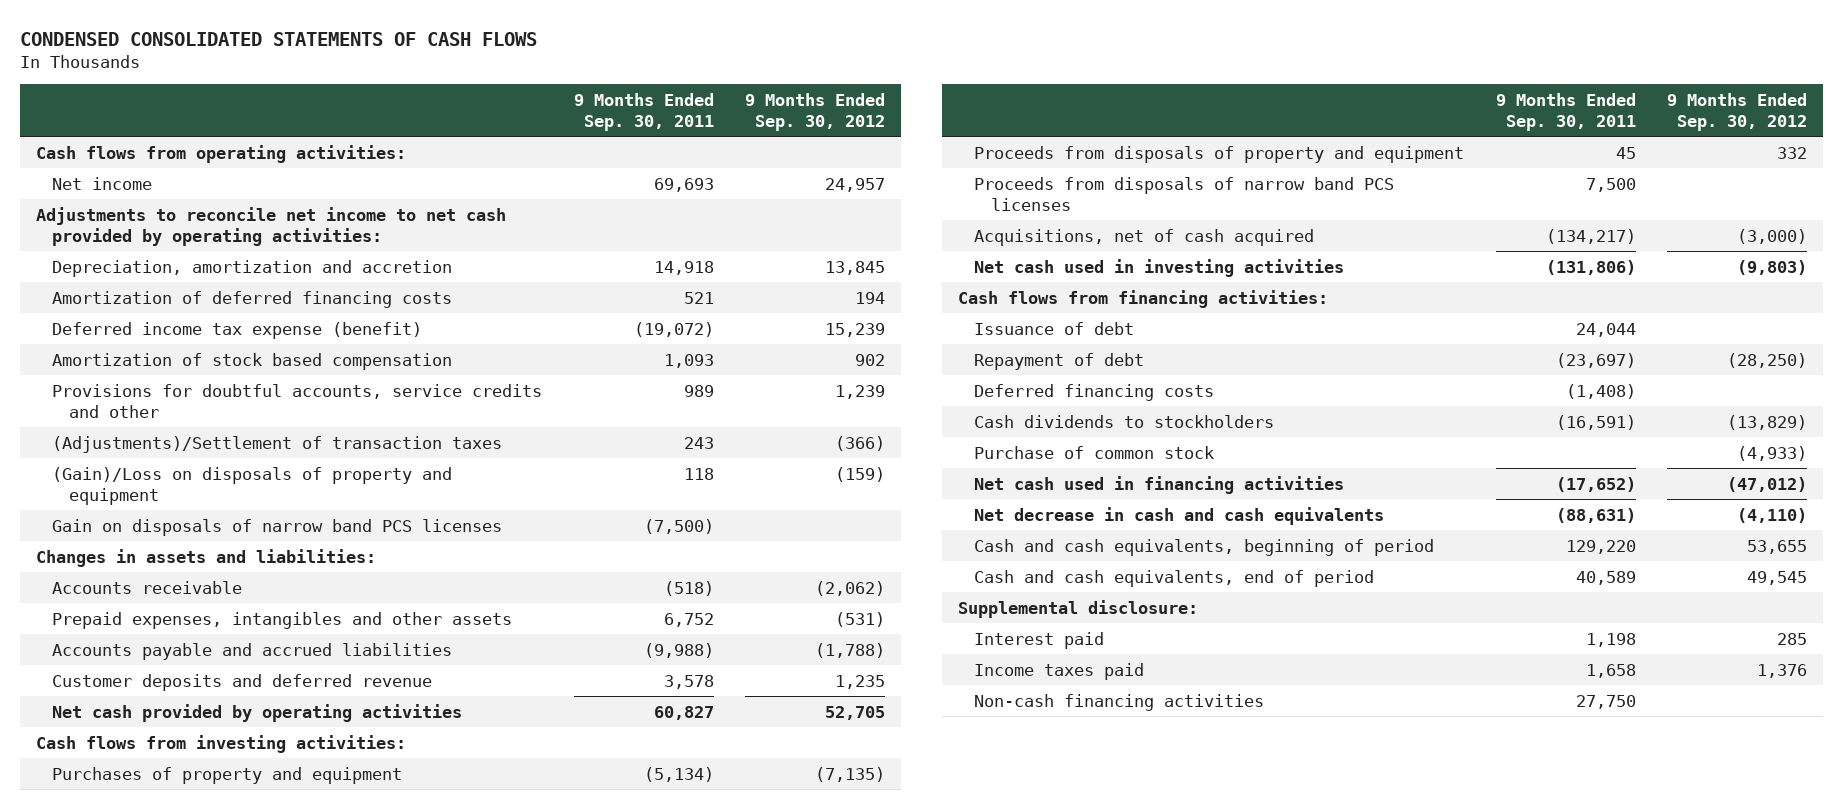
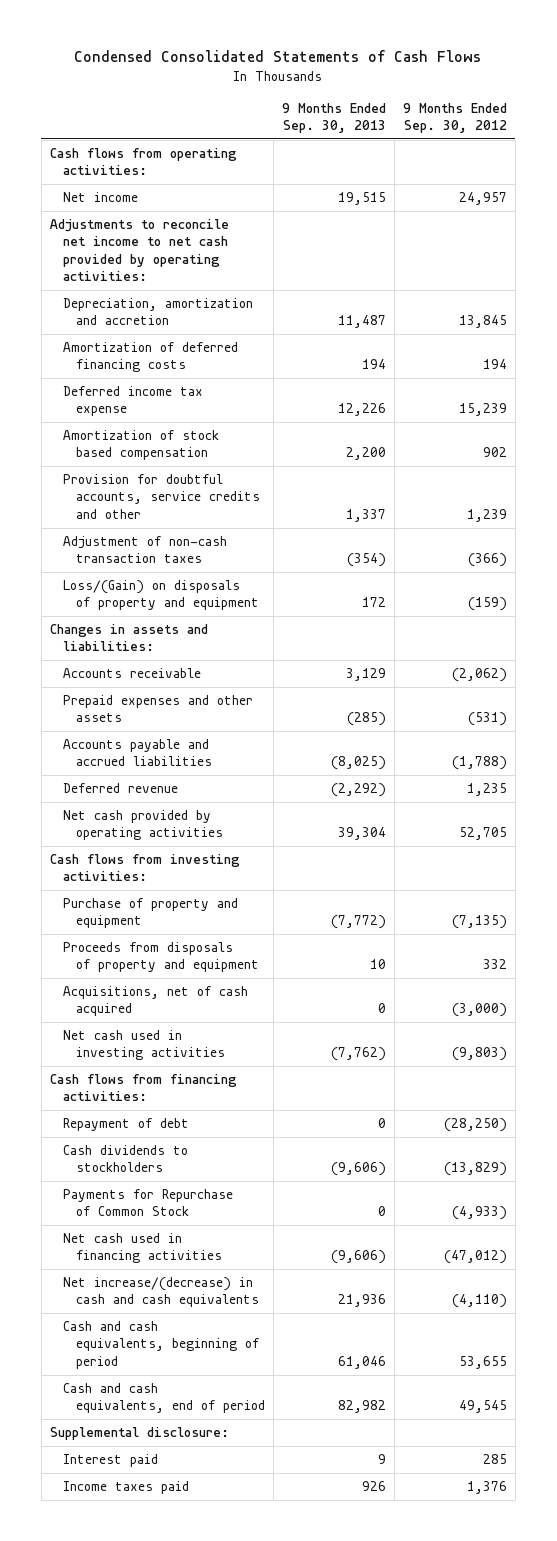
[20,31,538,46] CONDENSED CONSOLIDATED STATEMENTS OF CASH FLOWS -> [74,50,482,63] Condensed Consolidated Statements of Cash Flows
[573,92,714,131] 9 Months Ended Sep. 30, 2011 -> none
none -> [281,102,386,133] 9 Months Ended Sep. 30, 2013
[52,321,423,339] Deferred income tax expense (benefit) -> [62,386,203,417] Deferred income tax expense
[52,518,503,536] Gain on disposals of narrow band PCS licenses -> none
[52,383,543,418] Provisions for doubtful accounts, service credits and other -> [62,474,260,519] Provision for doubtful accounts, service credits and other
[52,435,503,453] (Adjustments)/Settlement of transaction taxes -> [62,536,227,564] Adjustment of non-cash transaction taxes
[52,466,453,505] (Gain)/Loss on disposals of property and equipment -> [62,580,259,611] Loss/(Gain) on disposals of property and equipment
[52,611,513,629] Prepaid expenses, intangibles and other assets -> [62,695,253,723] Prepaid expenses and other assets
[52,673,433,691] Customer deposits and deferred revenue -> [62,783,178,794] Deferred revenue
[52,766,403,784] Purchases of property and equipment -> [62,898,238,929] Purchase of property and equipment
[974,176,1395,211] Proceeds from disposals of narrow band PCS licenses -> none
[974,321,1135,335] Issuance of debt -> none
[974,383,1215,401] Deferred financing costs -> none
[974,445,1215,459] Purchase of common stock -> [62,1189,233,1217] Payments for Repurchase of Common Stock
[974,506,1385,525] Net decrease in cash and cash equivalents -> [62,1277,259,1308] Net increase/(decrease) in cash and cash equivalents
[974,693,1265,711] Non-cash financing activities -> none

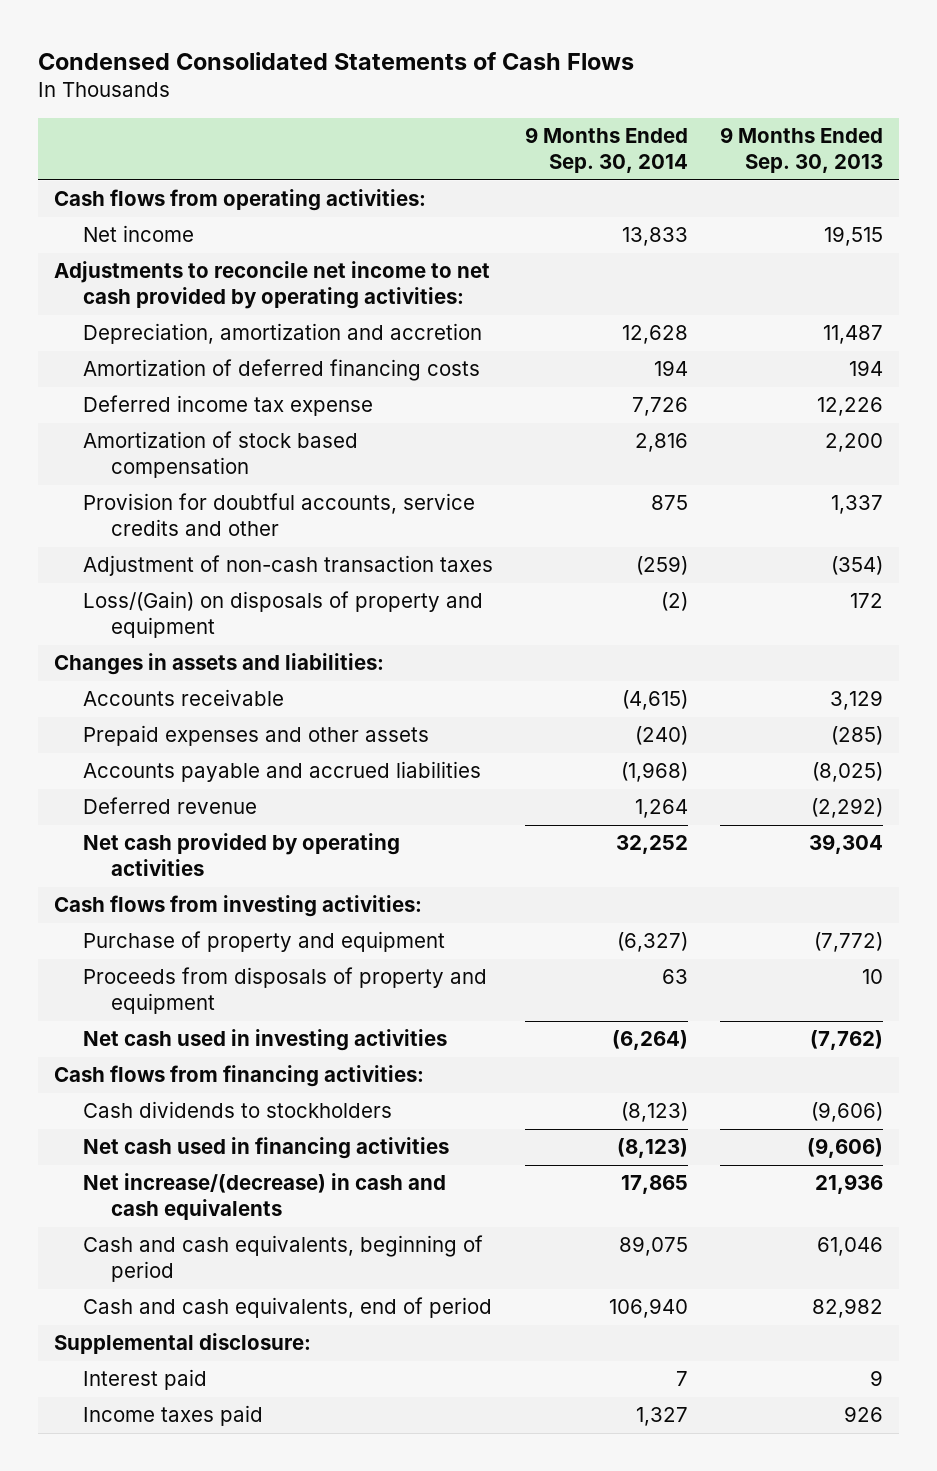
[402,102,507,133] 9 Months Ended Sep. 30, 2012 -> none
none -> [524,127,688,174] 9 Months Ended Sep. 30, 2014
[62,986,248,1017] Acquisitions, net of cash acquired -> none
[62,1118,189,1132] Repayment of debt -> none
[62,1189,233,1217] Payments for Repurchase of Common Stock -> none

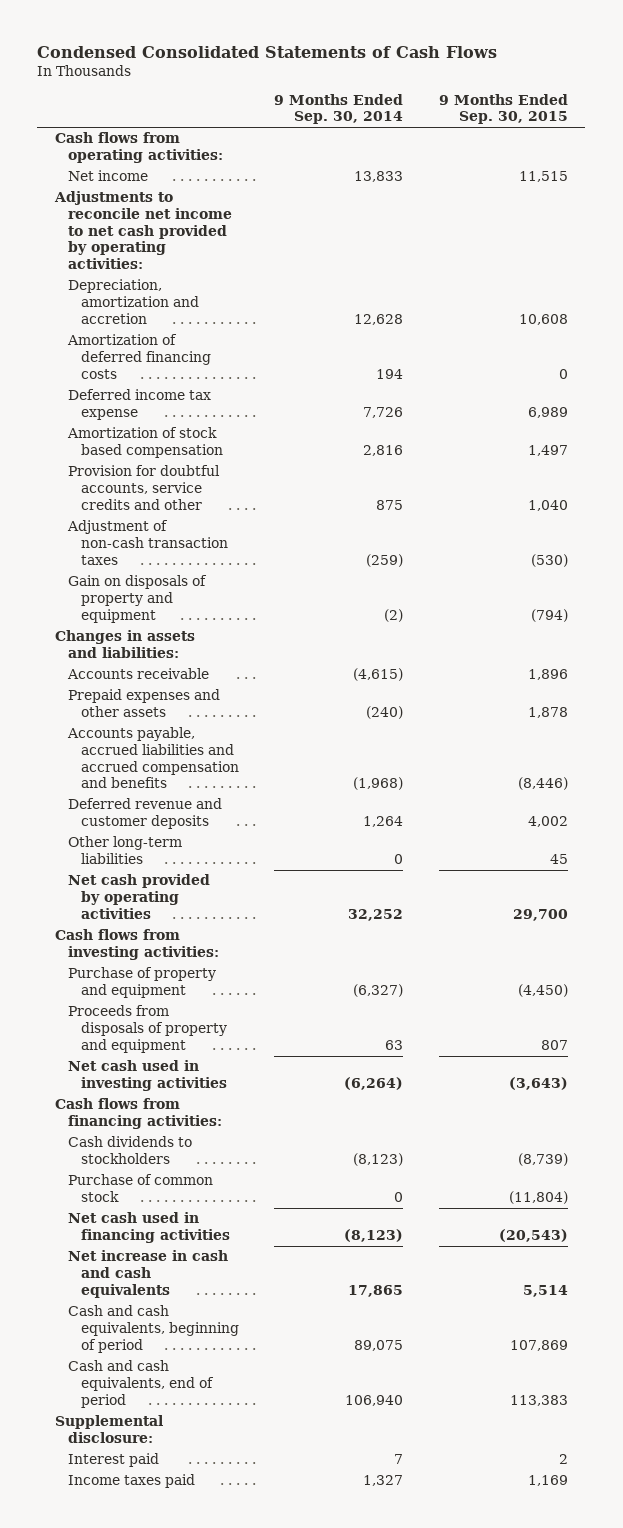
[719,127,883,174] 9 Months Ended Sep. 30, 2013 -> none
none -> [438,93,568,125] 9 Months Ended Sep. 30, 2015
[82,591,483,639] Loss/(Gain) on disposals of property and equipment -> [67,575,207,623] Gain on disposals of property and equipment
[82,761,481,783] Accounts payable and accrued liabilities -> [66,727,239,789] Accounts payable, accrued liabilities and accrued compensation and benefits
[82,797,257,815] Deferred revenue -> [67,798,222,830] Deferred revenue and customer deposits
none -> [67,836,182,865] Other long-term liabilities
none -> [67,1174,213,1203] Purchase of common stock
[82,1173,446,1221] Net increase/(decrease) in cash and cash equivalents -> [67,1250,228,1298] Net increase in cash and cash equivalents

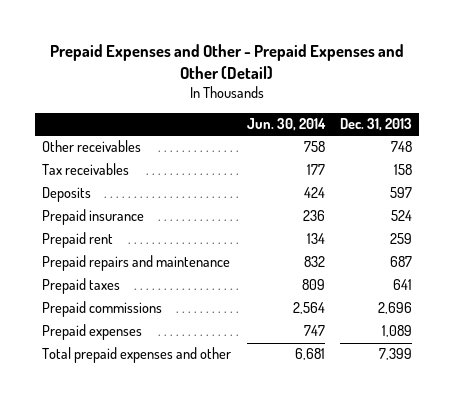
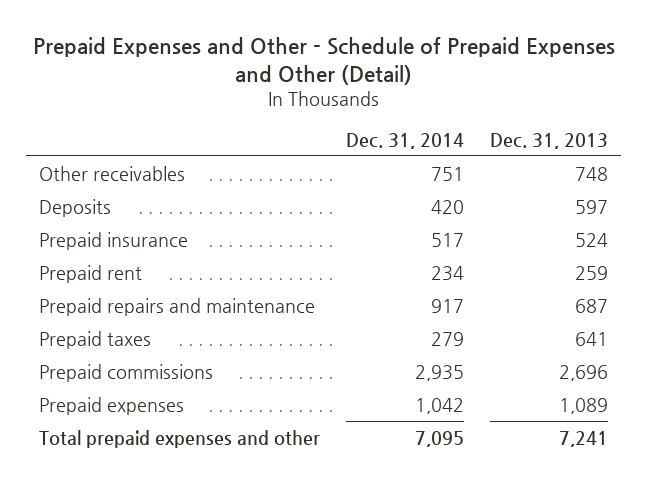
[50,43,405,80] Prepaid Expenses and Other - Prepaid Expenses and Other (Detail) -> [32,37,615,86] Prepaid Expenses and Other - Schedule of Prepaid Expenses and Other (Detail)
[246,118,326,132] Jun. 30, 2014 -> none
none -> [346,132,465,149] Dec. 31, 2014
[42,163,130,176] Tax receivables -> none
[378,348,412,361] 7,399 -> [559,430,609,447] 7,241

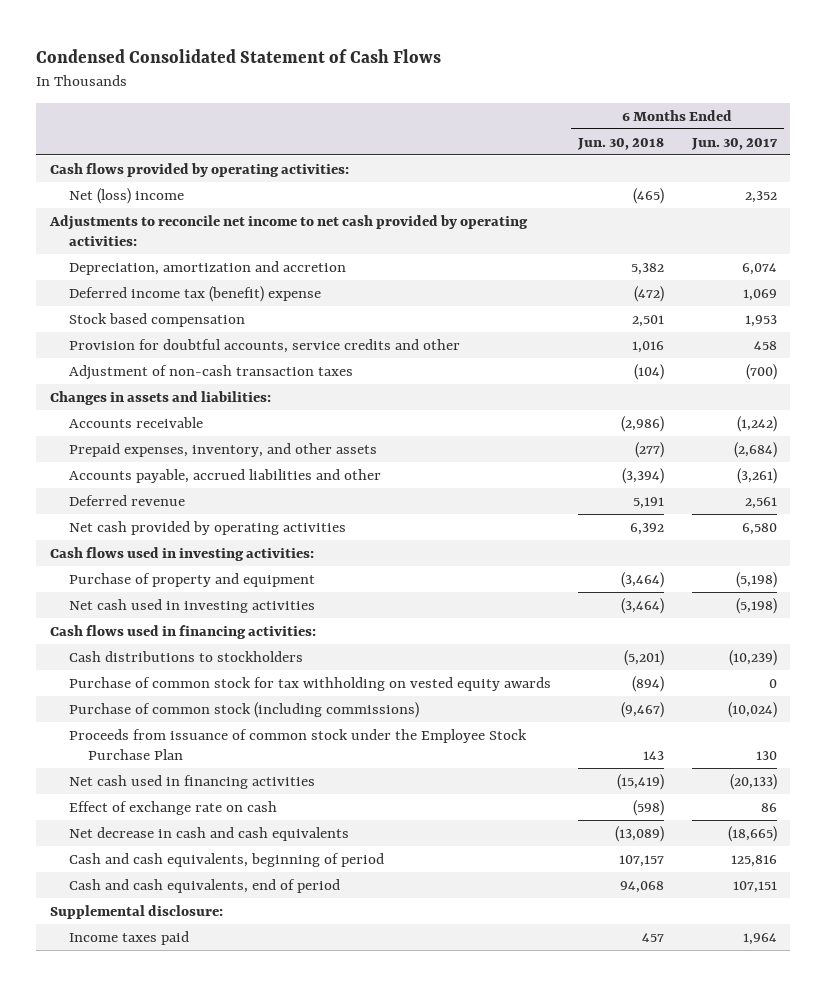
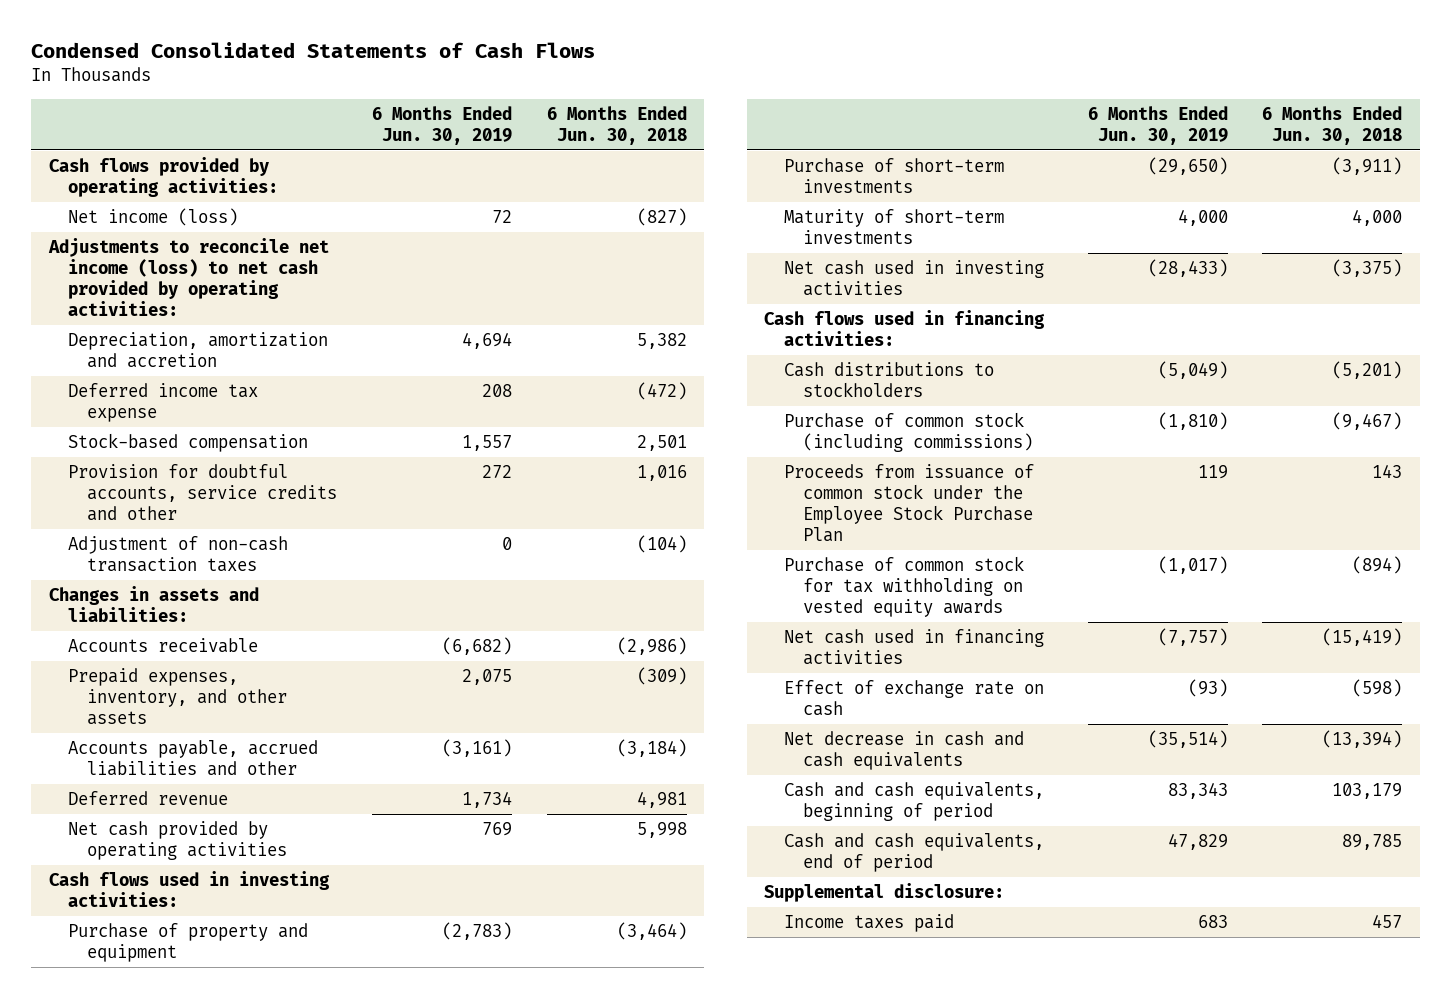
[35,48,441,63] Condensed Consolidated Statement of Cash Flows -> [31,42,596,59] Condensed Consolidated Statements of Cash Flows
[690,137,778,150] Jun. 30, 2017 -> none
none -> [371,105,512,145] 6 Months Ended Jun. 30, 2019
[68,187,184,204] Net (loss) income -> [67,208,238,227] Net income (loss)
[633,187,665,204] (465) -> [636,208,687,227] (827)
[48,214,528,247] Adjustments to reconcile net income to net cash provided by operating activities: -> [47,238,329,317] Adjustments to reconcile net income (loss) to net cash provided by operating activities:
[68,285,321,302] Deferred income tax (benefit) expense -> [67,383,258,423] Deferred income tax expense
[68,312,245,327] Stock based compensation -> [67,433,308,453] Stock-based compensation
[635,441,665,458] (277) -> [636,667,687,686] (309)
[622,467,665,484] (3,394) -> [616,739,687,758] (3,184)
[633,496,665,509] 5,191 -> [636,791,687,809] 4,981
[630,522,665,535] 6,392 -> [636,822,687,839] 5,998
none -> [783,158,1004,194] Purchase of short-term investments
none -> [783,209,1004,245] Maturity of short-term investments
[621,597,665,614] (3,464) -> [1332,259,1403,278] (3,375)
[68,676,551,691] Purchase of common stock for tax withholding on vested equity awards -> [783,556,1024,618] Purchase of common stock for tax withholding on vested equity awards
[615,825,665,842] (13,089) -> [1322,730,1403,749] (13,394)
[619,854,665,867] 107,157 -> [1332,783,1403,800] 103,179
[620,880,665,893] 94,068 -> [1342,834,1403,851] 89,785

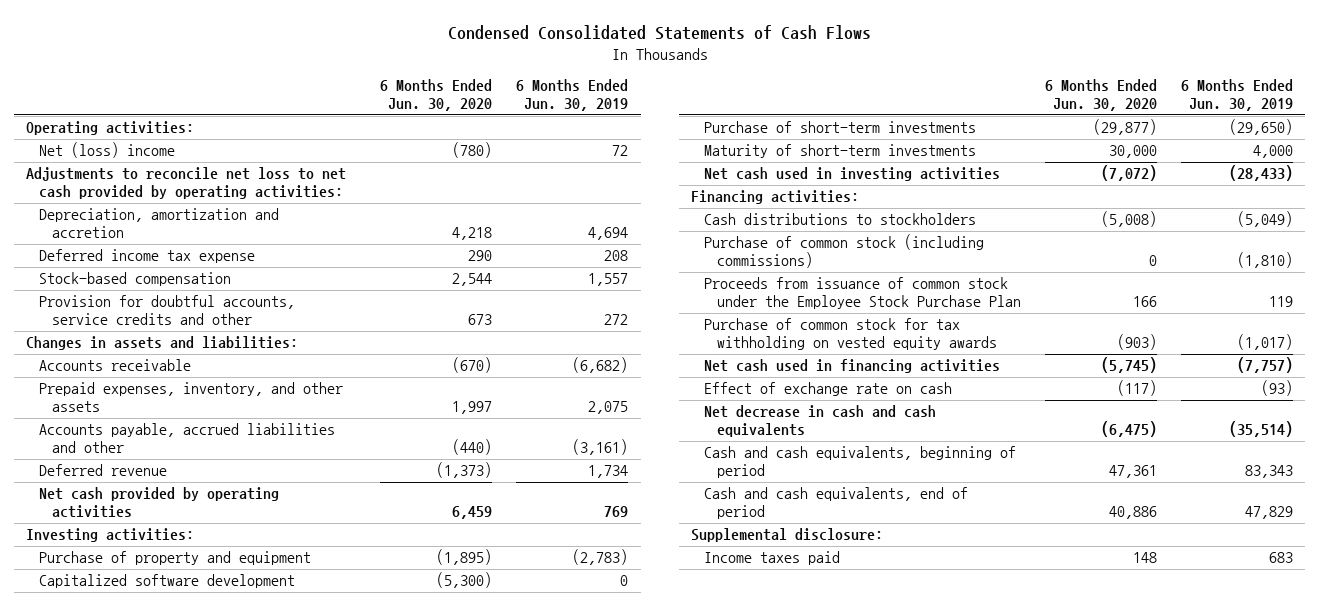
[546,105,687,145] 6 Months Ended Jun. 30, 2018 -> none
none -> [380,79,493,111] 6 Months Ended Jun. 30, 2020
[48,157,278,198] Cash flows provided by operating activities: -> [26,121,195,136] Operating activities:
[67,208,238,227] Net income (loss) -> [39,142,176,159] Net (loss) income
[47,238,329,317] Adjustments to reconcile net income (loss) to net cash provided by operating activities: -> [26,167,347,200] Adjustments to reconcile net loss to net cash provided by operating activities:
[67,536,288,573] Adjustment of non-cash transaction taxes -> none
[48,871,330,908] Cash flows used in investing activities: -> [26,528,195,543] Investing activities:
none -> [39,574,296,589] Capitalized software development
[764,310,1046,347] Cash flows used in financing activities: -> [690,190,859,205] Financing activities:

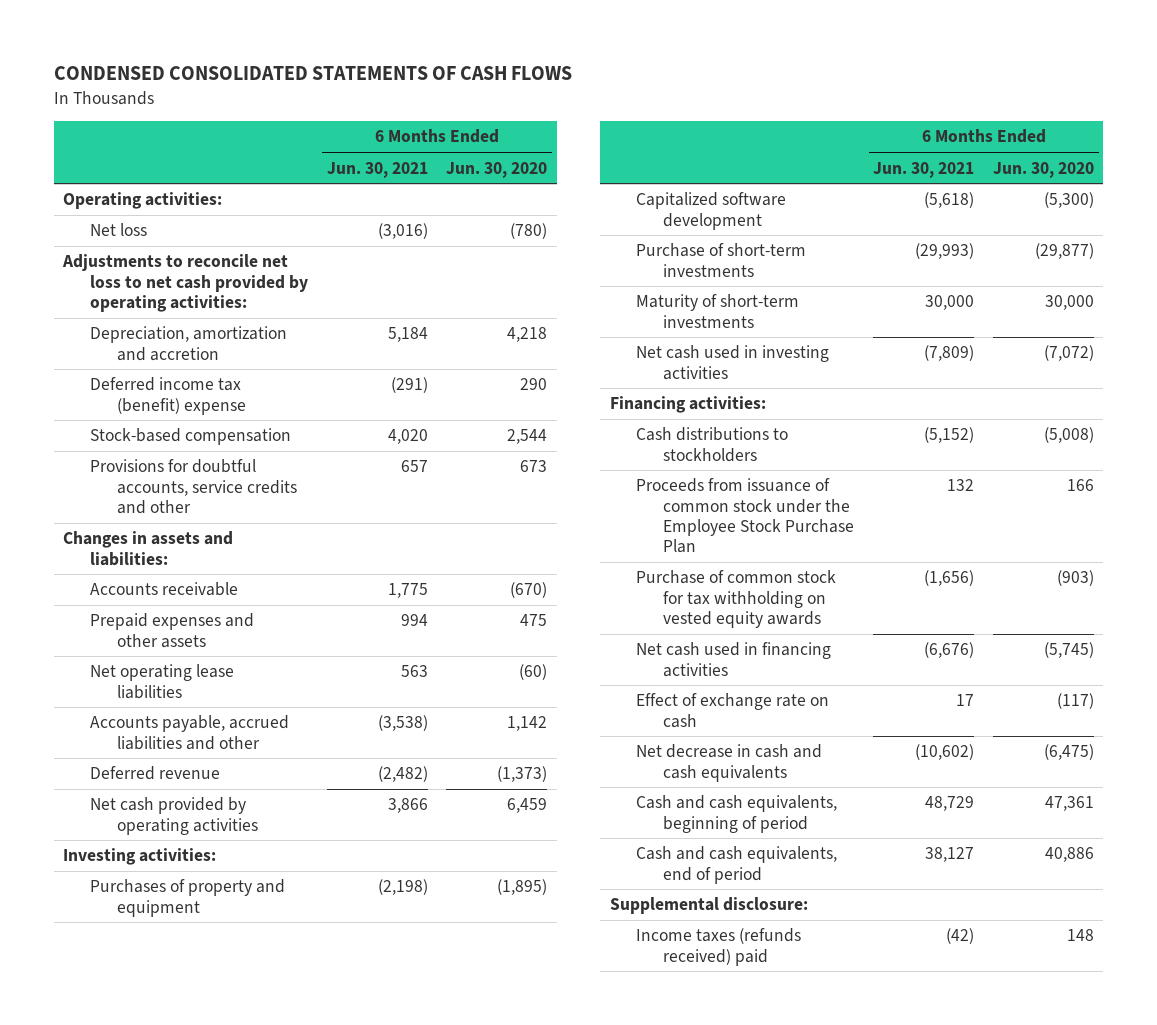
[447,24,871,40] Condensed Consolidated Statements of Cash Flows -> [53,66,572,81] CONDENSED CONSOLIDATED STATEMENTS OF CASH FLOWS
[516,79,629,111] 6 Months Ended Jun. 30, 2019 -> none
none -> [326,161,428,178] Jun. 30, 2021
[39,142,176,159] Net (loss) income -> [89,223,147,237] Net loss
[39,249,256,264] Deferred income tax expense -> [89,377,246,415] Deferred income tax (benefit) expense
[39,295,296,326] Provision for doubtful accounts, service credits and other -> [89,459,297,515] Provisions for doubtful accounts, service credits and other
[39,382,344,413] Prepaid expenses, inventory, and other assets -> [89,613,254,648] Prepaid expenses and other assets
[452,401,493,415] 1,997 -> [520,614,548,627] 475
none -> [89,664,234,699] Net operating lease liabilities
[452,439,493,456] (440) -> [507,716,548,732] 1,142
[39,551,312,566] Purchase of property and equipment -> [89,879,285,917] Purchases of property and equipment
[703,234,984,269] Purchase of common stock (including commissions) -> none
[703,551,840,566] Income taxes paid -> [636,928,802,966] Income taxes (refunds received) paid

